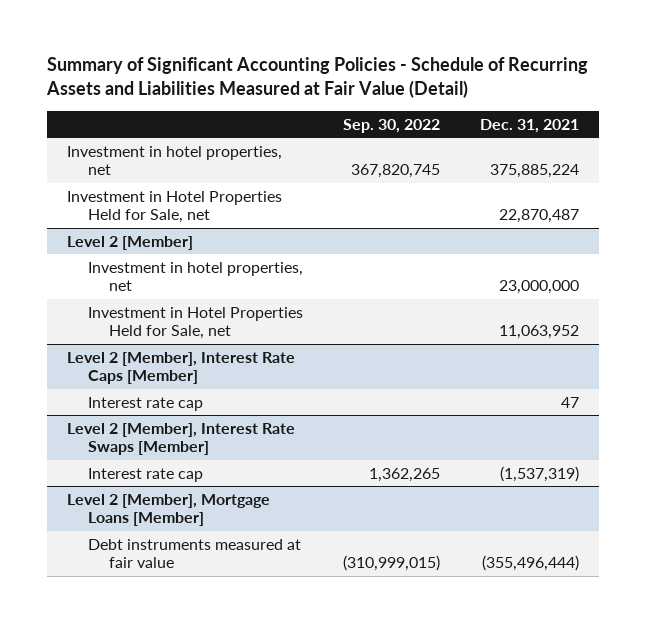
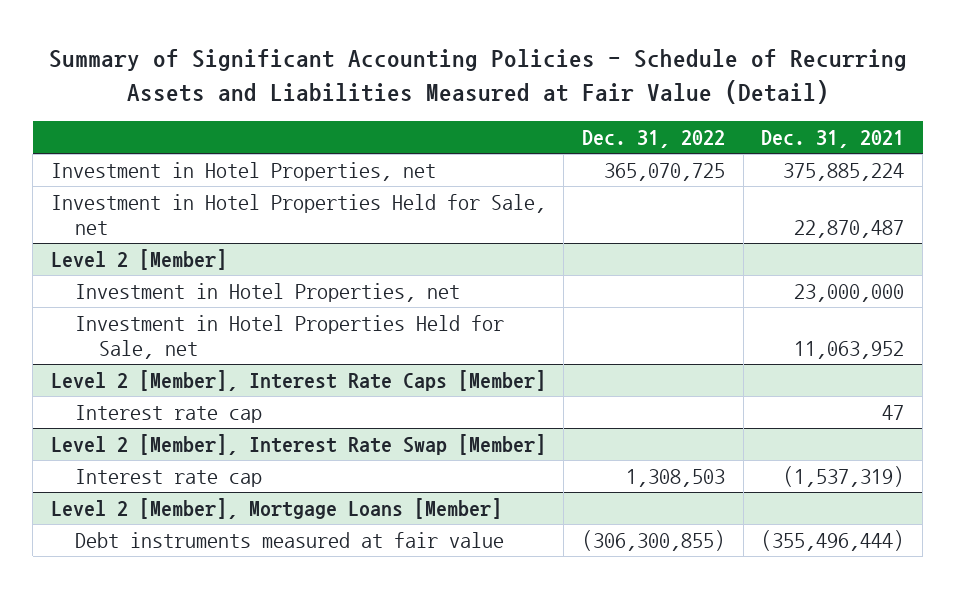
[342,118,440,133] Sep. 30, 2022 -> none
none -> [582,130,726,149] Dec. 31, 2022
[66,145,282,176] Investment in hotel properties, net -> [50,161,436,181] Investment in Hotel Properties, net
[87,261,303,292] Investment in hotel properties, net -> [74,282,460,302] Investment in Hotel Properties, net
[66,422,295,456] Level 2 [Member], Interest Rate Swaps [Member] -> [50,433,546,455] Level 2 [Member], Interest Rate Swap [Member]

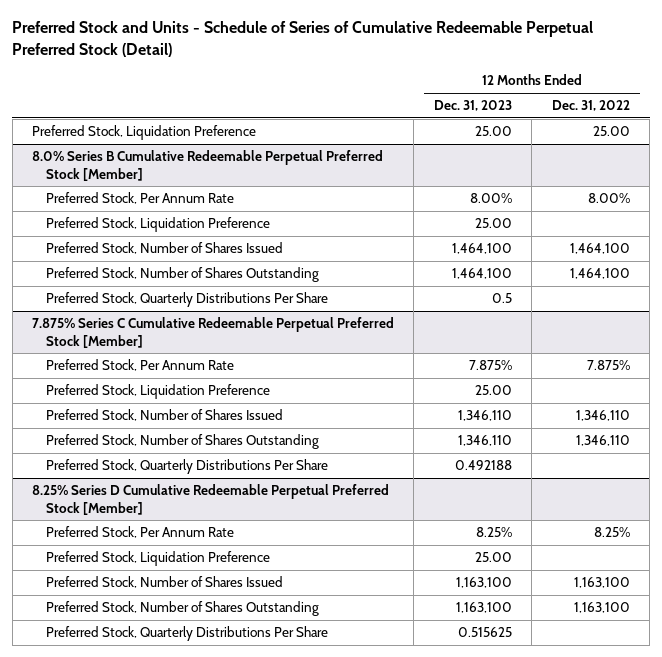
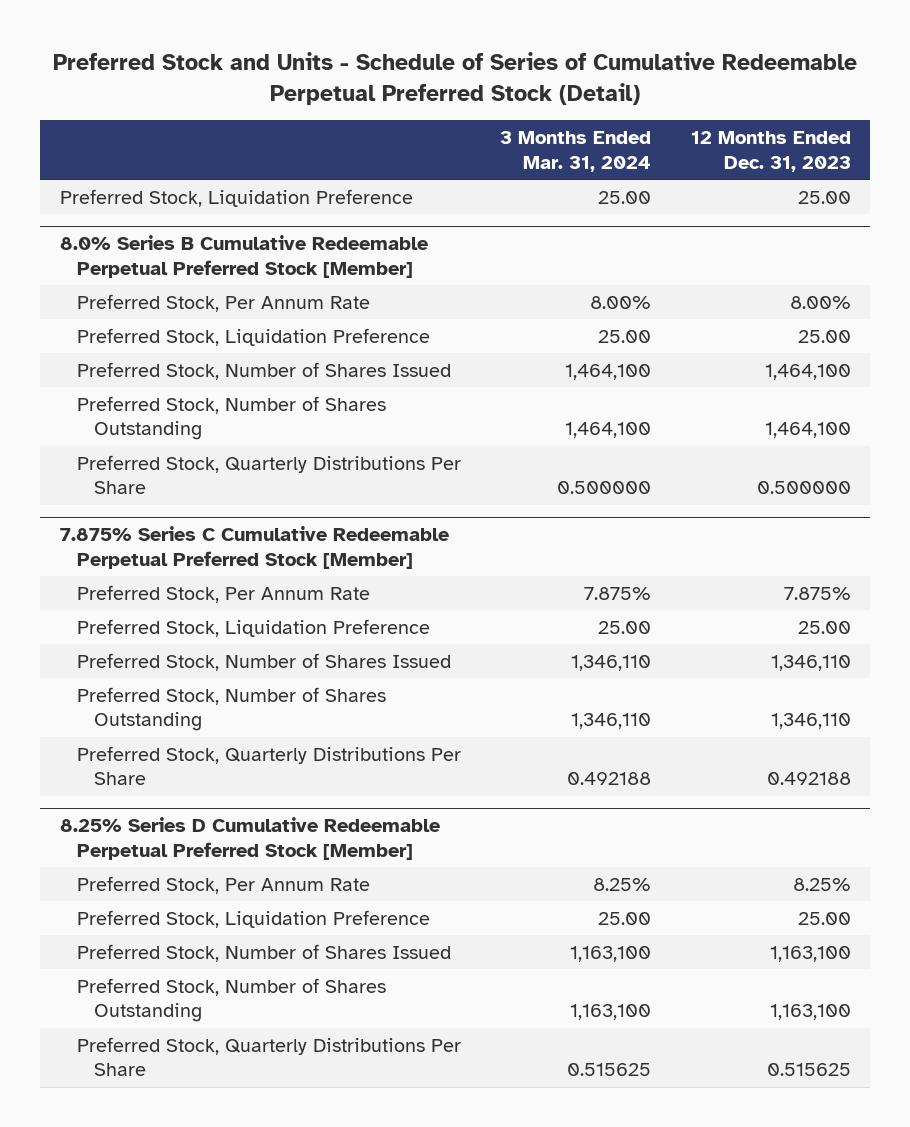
[551,100,630,112] Dec. 31, 2022 -> none
none -> [500,130,652,172] 3 Months Ended Mar. 31, 2024
[491,293,512,304] 0.5 -> [756,481,851,495] 0.500000

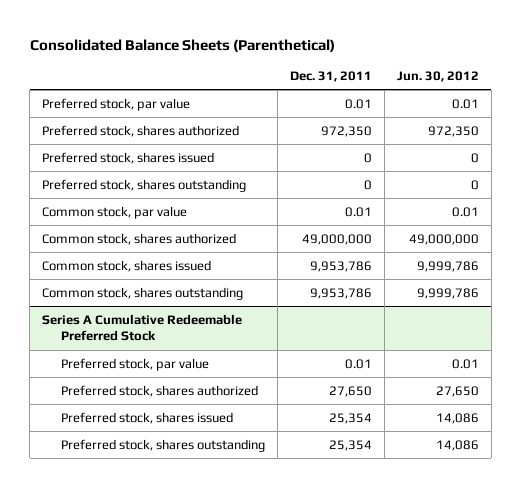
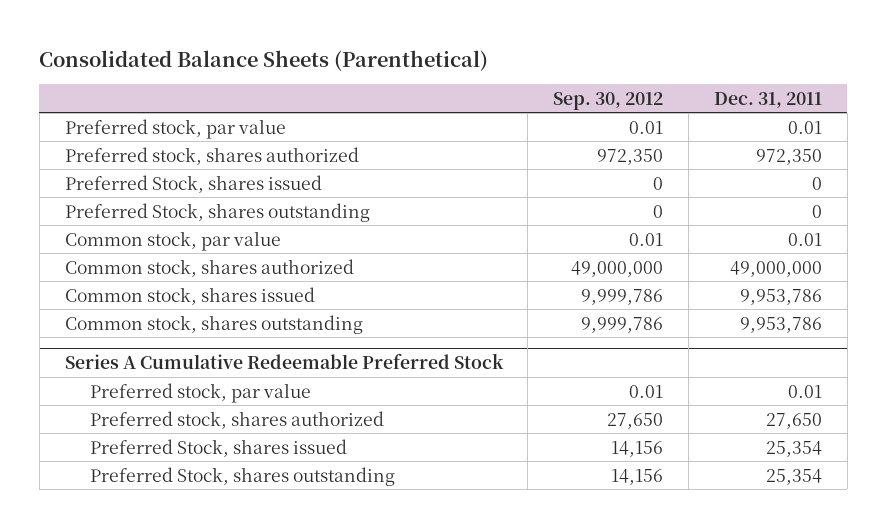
[396,71,479,83] Jun. 30, 2012 -> none
none -> [553,91,664,110] Sep. 30, 2012
[42,151,215,164] Preferred stock, shares issued -> [64,174,322,193] Preferred Stock, shares issued
[42,178,247,192] Preferred stock, shares outstanding -> [64,202,370,222] Preferred Stock, shares outstanding
[60,411,233,424] Preferred stock, shares issued -> [89,438,347,457] Preferred Stock, shares issued
[60,438,265,452] Preferred stock, shares outstanding -> [89,466,395,486] Preferred Stock, shares outstanding

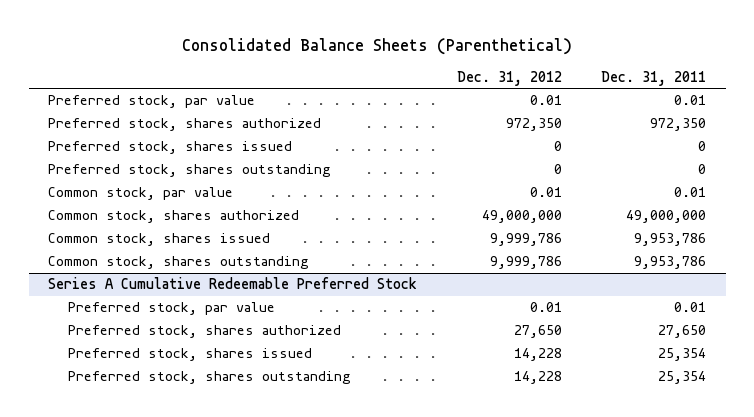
[553,91,664,110] Sep. 30, 2012 -> none
none -> [456,71,562,87] Dec. 31, 2012
[64,174,322,193] Preferred Stock, shares issued -> [48,141,293,155] Preferred stock, shares issued
[64,202,370,222] Preferred Stock, shares outstanding -> [48,164,332,178] Preferred stock, shares outstanding
[89,438,347,457] Preferred Stock, shares issued -> [68,348,313,362] Preferred stock, shares issued
[89,466,395,486] Preferred Stock, shares outstanding -> [68,371,352,385] Preferred stock, shares outstanding

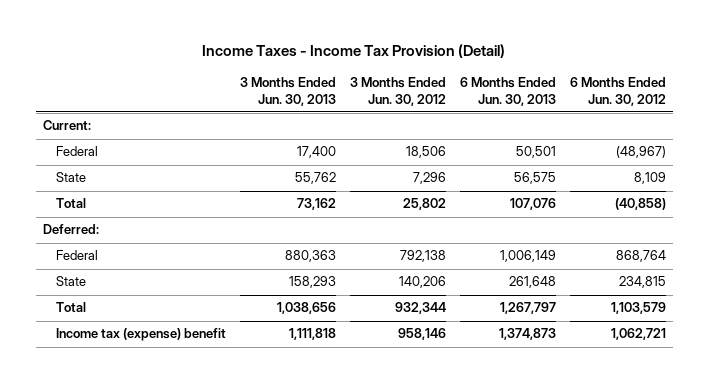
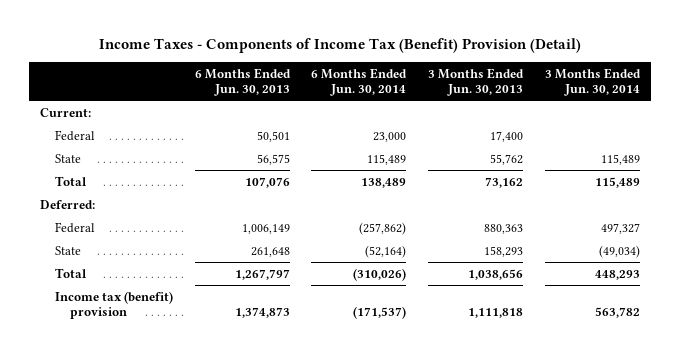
[202,44,506,59] Income Taxes - Income Tax Provision (Detail) -> [98,37,581,53] Income Taxes - Components of Income Tax (Benefit) Provision (Detail)
[349,76,446,106] 3 Months Ended Jun. 30, 2012 -> none
[569,76,666,106] 6 Months Ended Jun. 30, 2012 -> none
none -> [311,67,408,96] 6 Months Ended Jun. 30, 2014
none -> [544,67,641,96] 3 Months Ended Jun. 30, 2014
[55,328,226,342] Income tax (expense) benefit -> [54,290,173,319] Income tax (benefit) provision

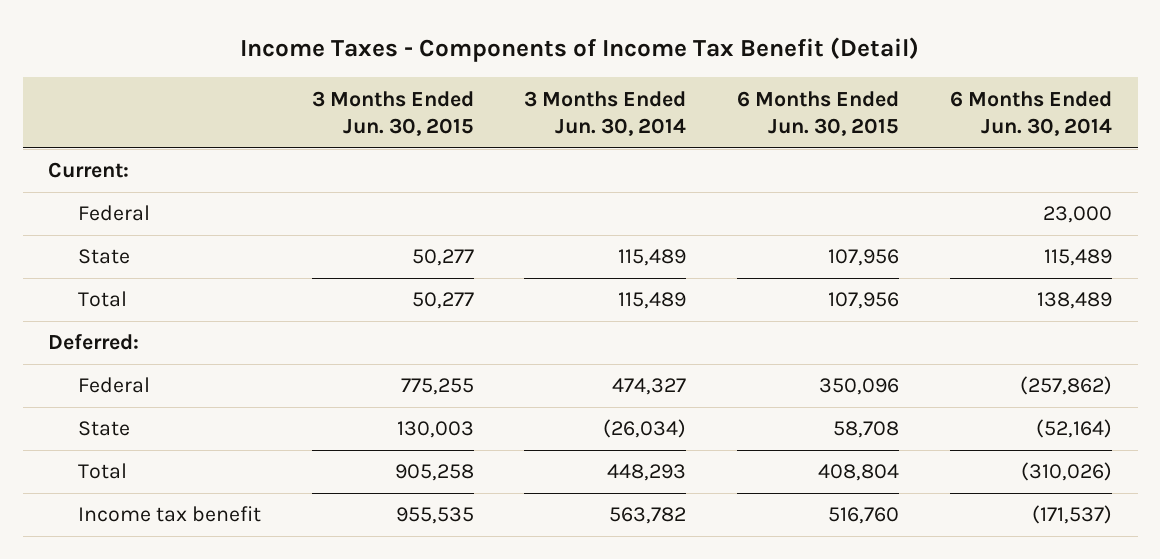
[98,37,581,53] Income Taxes - Components of Income Tax (Benefit) Provision (Detail) -> [240,36,920,62] Income Taxes - Components of Income Tax Benefit (Detail)
[194,67,291,96] 6 Months Ended Jun. 30, 2013 -> none
[427,67,524,96] 3 Months Ended Jun. 30, 2013 -> none
none -> [311,90,474,137] 3 Months Ended Jun. 30, 2015
none -> [737,90,900,137] 6 Months Ended Jun. 30, 2015
[600,222,640,234] 497,327 -> [612,378,687,396] 474,327
[598,244,640,258] (49,034) -> [603,419,687,439] (26,034)
[54,290,173,319] Income tax (benefit) provision -> [77,506,261,523] Income tax benefit

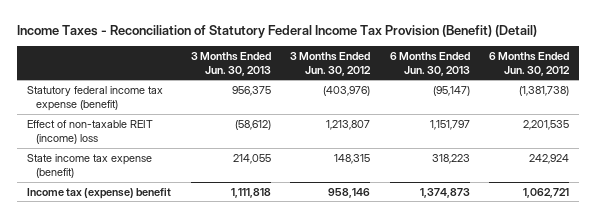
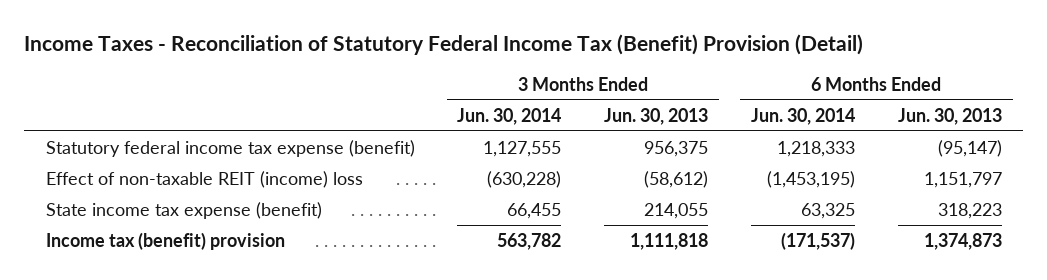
[17,24,538,38] Income Taxes - Reconciliation of Statutory Federal Income Tax Provision (Benefit) (Detail) -> [24,34,864,56] Income Taxes - Reconciliation of Statutory Federal Income Tax (Benefit) Provision (Detail)
[290,51,372,76] 3 Months Ended Jun. 30, 2012 -> none
[489,51,571,76] 6 Months Ended Jun. 30, 2012 -> none
none -> [457,107,562,125] Jun. 30, 2014
none -> [751,107,856,125] Jun. 30, 2014
[27,187,172,199] Income tax (expense) benefit -> [45,231,285,250] Income tax (benefit) provision

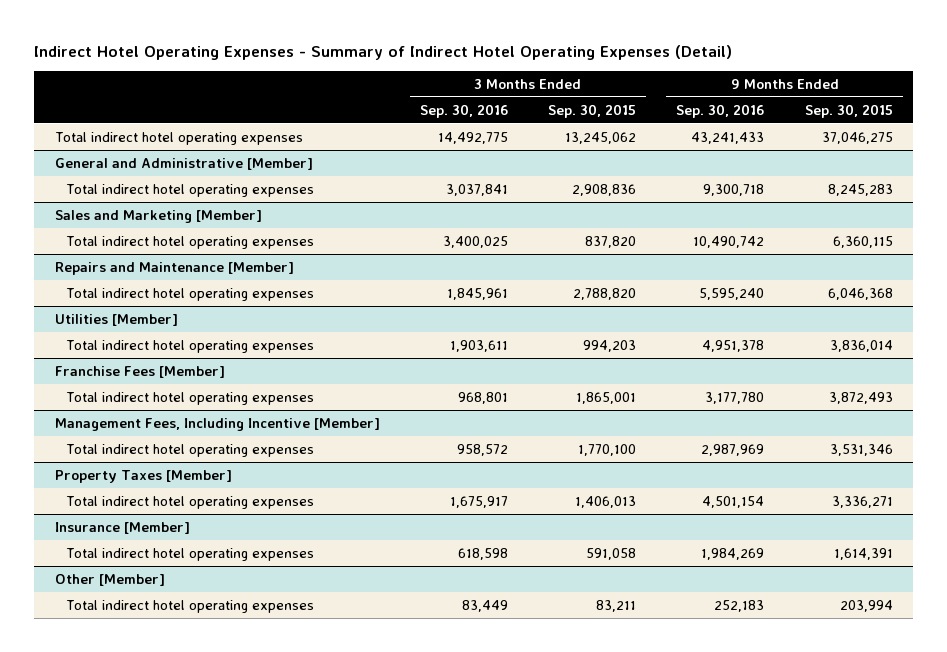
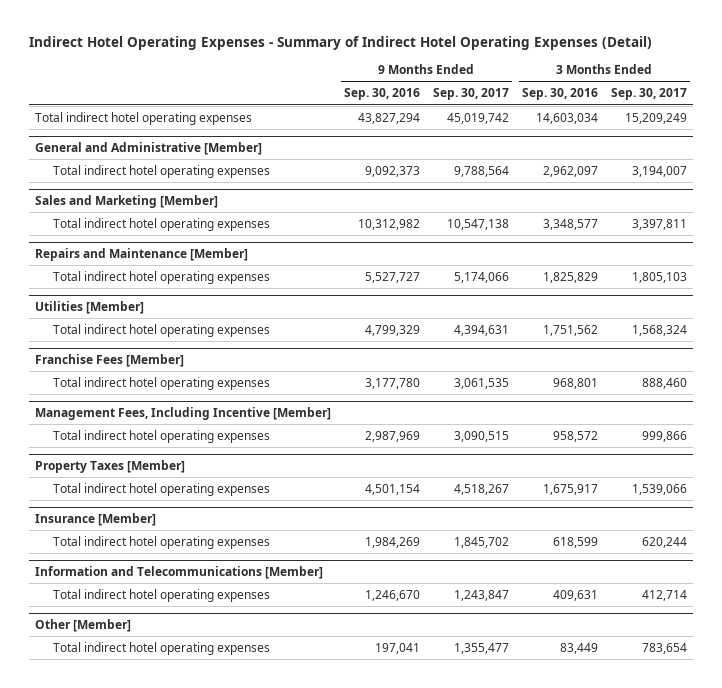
[548,103,637,118] Sep. 30, 2015 -> none
[804,103,893,118] Sep. 30, 2015 -> none
none -> [432,88,509,101] Sep. 30, 2017
none -> [610,88,687,101] Sep. 30, 2017
[437,131,508,144] 14,492,775 -> [535,112,598,124] 14,603,034
[691,131,765,144] 43,241,433 -> [357,112,420,124] 43,827,294
[445,183,508,196] 3,037,841 -> [542,165,598,177] 2,962,097
[703,183,765,196] 9,300,718 -> [364,165,420,177] 9,092,373
[442,235,508,248] 3,400,025 -> [542,218,598,230] 3,348,577
[693,235,765,248] 10,490,742 -> [357,218,420,230] 10,312,982
[446,287,508,300] 1,845,961 -> [542,271,598,283] 1,825,829
[699,287,765,300] 5,595,240 -> [364,271,420,283] 5,527,727
[449,339,508,352] 1,903,611 -> [542,324,598,336] 1,751,562
[702,339,765,352] 4,951,378 -> [364,324,420,336] 4,799,329
[457,547,508,560] 618,598 -> [552,536,598,548] 618,599
none -> [34,565,323,579] Information and Telecommunications [Member]
none -> [52,588,270,602] Total indirect hotel operating expenses
[714,599,765,612] 252,183 -> [374,642,420,654] 197,041

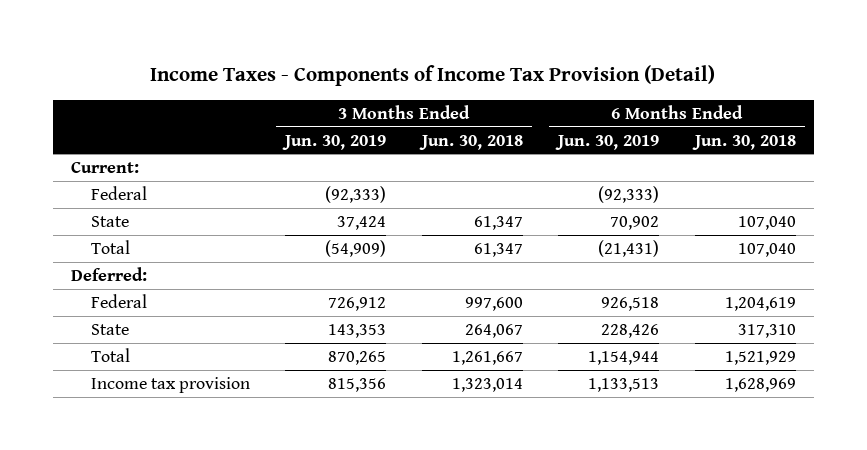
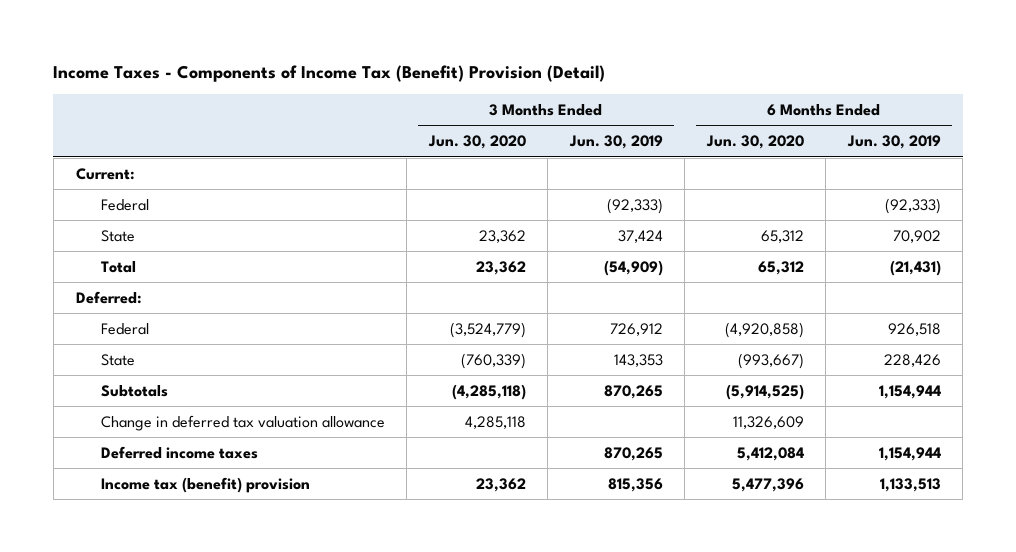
[150,65,716,87] Income Taxes - Components of Income Tax Provision (Detail) -> [53,65,606,83] Income Taxes - Components of Income Tax (Benefit) Provision (Detail)
[418,134,523,150] Jun. 30, 2018 -> none
[691,134,796,150] Jun. 30, 2018 -> none
none -> [427,135,526,150] Jun. 30, 2020
none -> [705,135,804,150] Jun. 30, 2020
[90,348,130,363] Total -> [100,384,168,397] Subtotals
none -> [100,414,385,431] Change in deferred tax valuation allowance
none -> [100,445,258,459] Deferred income taxes
[90,377,250,394] Income tax provision -> [100,476,310,493] Income tax (benefit) provision

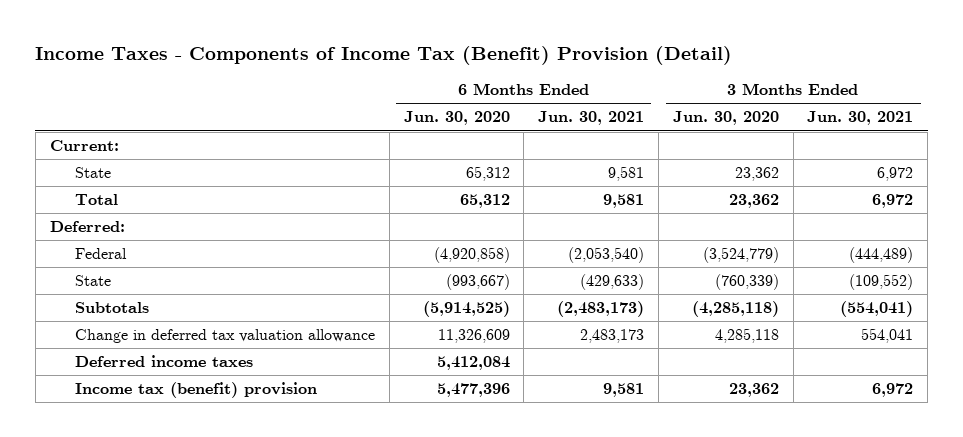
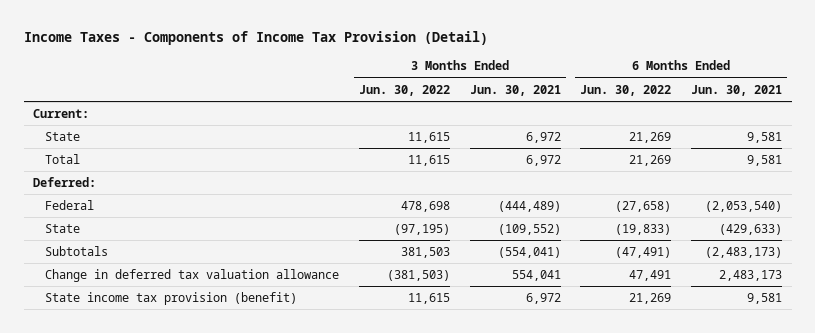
[35,45,733,65] Income Taxes - Components of Income Tax (Benefit) Provision (Detail) -> [23,31,488,46] Income Taxes - Components of Income Tax Provision (Detail)
[403,111,510,126] Jun. 30, 2020 -> none
[672,111,779,126] Jun. 30, 2020 -> none
none -> [358,84,450,96] Jun. 30, 2022
none -> [580,84,672,96] Jun. 30, 2022
[74,355,253,368] Deferred income taxes -> none
[74,382,317,399] Income tax (benefit) provision -> [45,292,298,306] State income tax provision (benefit)

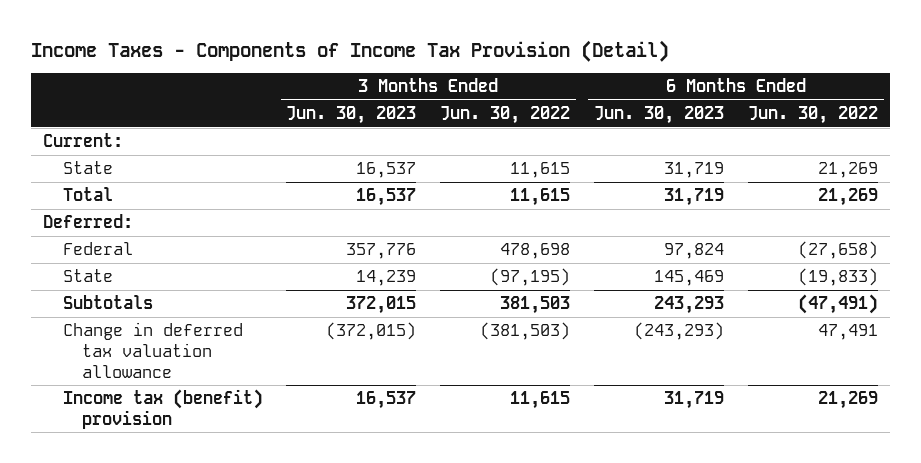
[469,84,561,96] Jun. 30, 2021 -> none
[690,84,782,96] Jun. 30, 2021 -> none
none -> [286,106,417,125] Jun. 30, 2023
none -> [594,106,725,125] Jun. 30, 2023
[45,292,298,306] State income tax provision (benefit) -> [62,389,263,429] Income tax (benefit) provision

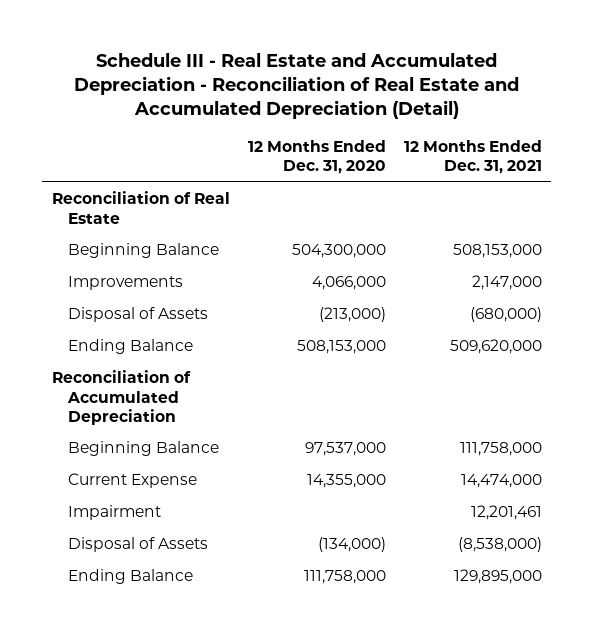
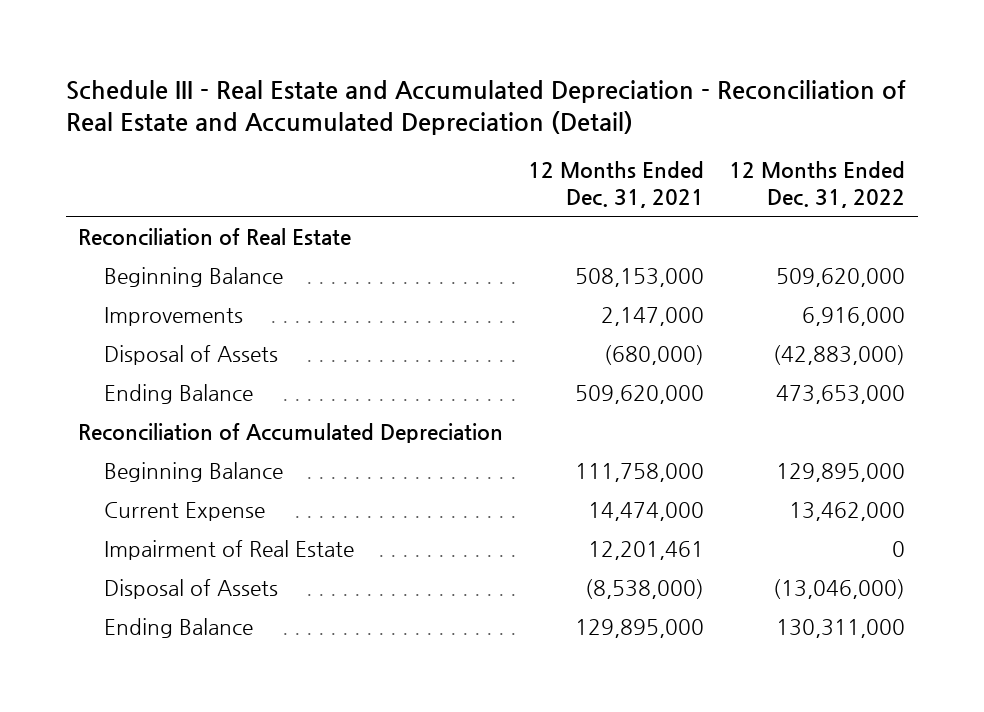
[247,140,386,175] 12 Months Ended Dec. 31, 2020 -> none
none -> [729,161,906,209] 12 Months Ended Dec. 31, 2022
[67,505,161,521] Impairment -> [103,539,354,560] Impairment of Real Estate

